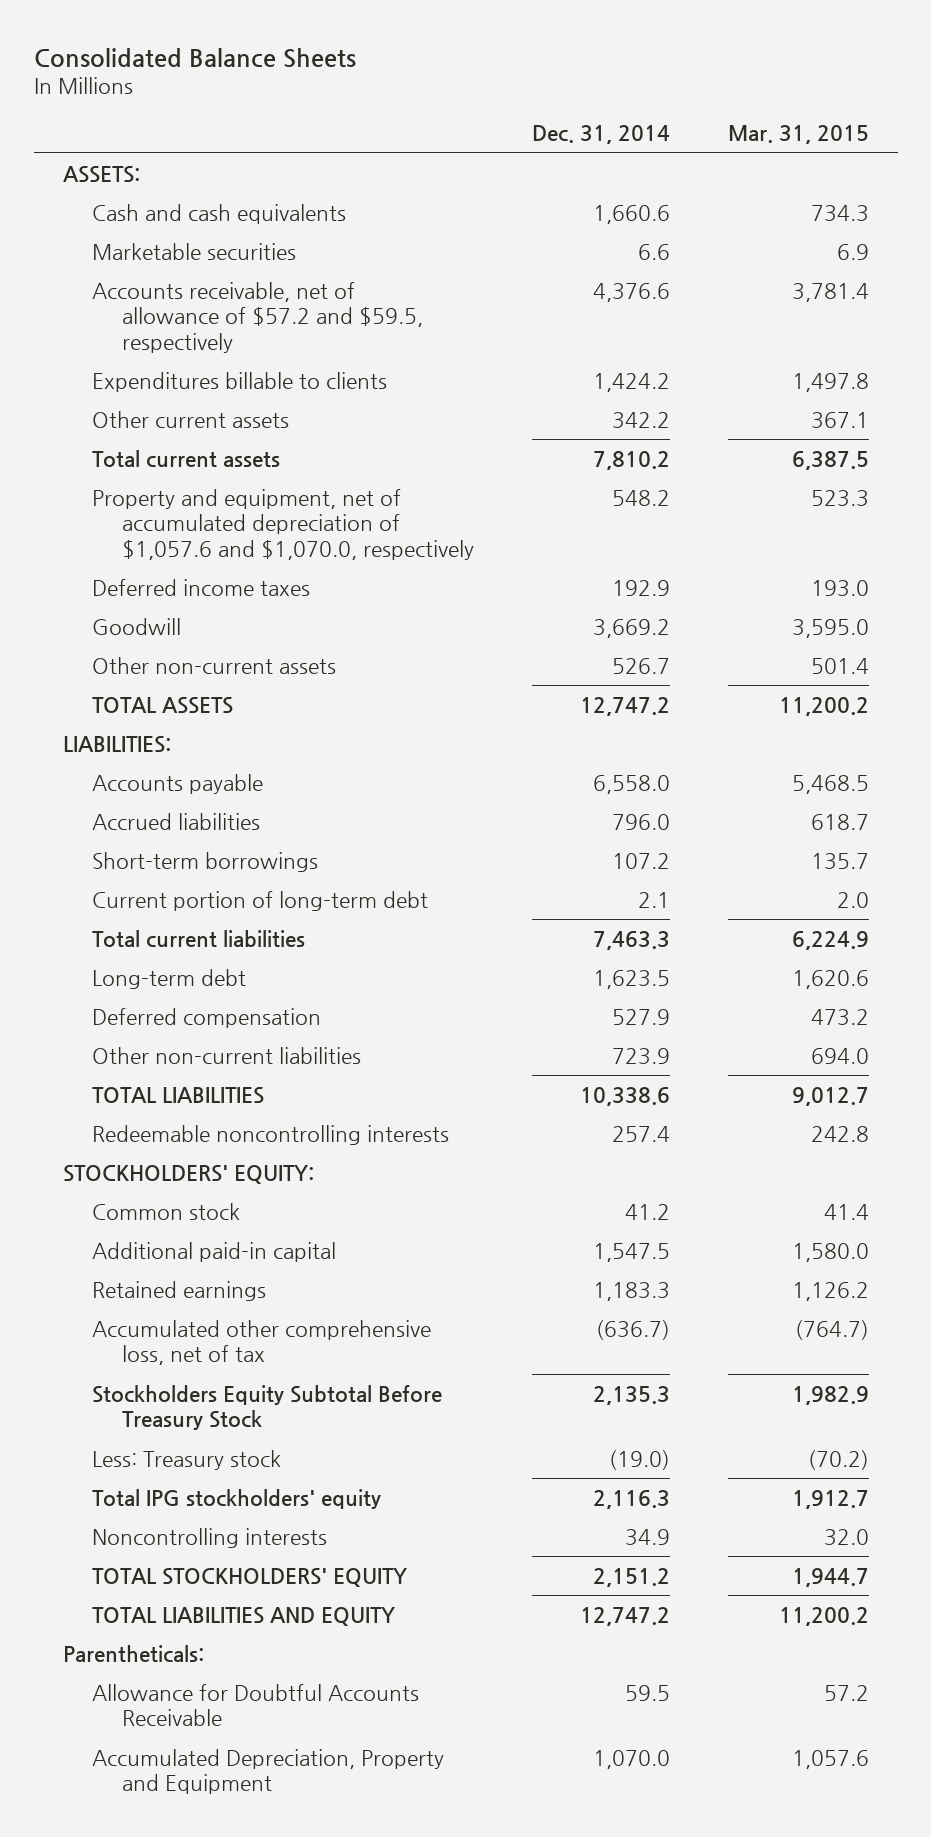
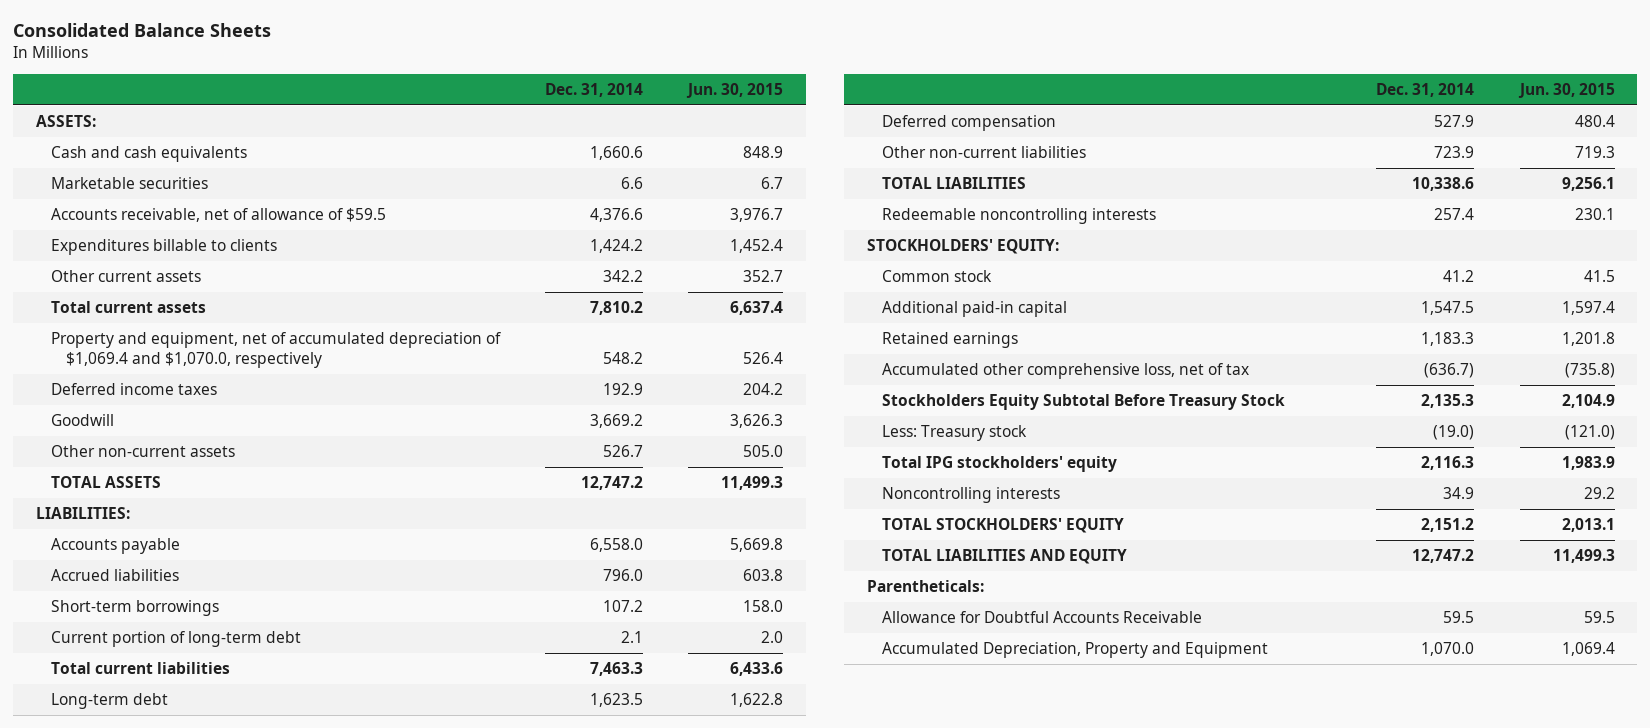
[727,125,869,145] Mar. 31, 2015 -> none
none -> [686,82,784,98] Jun. 30, 2015
[92,281,423,353] Accounts receivable, net of allowance of $57.2 and $59.5, respectively -> [51,208,387,223] Accounts receivable, net of allowance of $59.5
[92,488,474,560] Property and equipment, net of accumulated depreciation of $1,057.6 and $1,070.0, respectively -> [51,332,502,368] Property and equipment, net of accumulated depreciation of $1,069.4 and $1,070.0, respectively

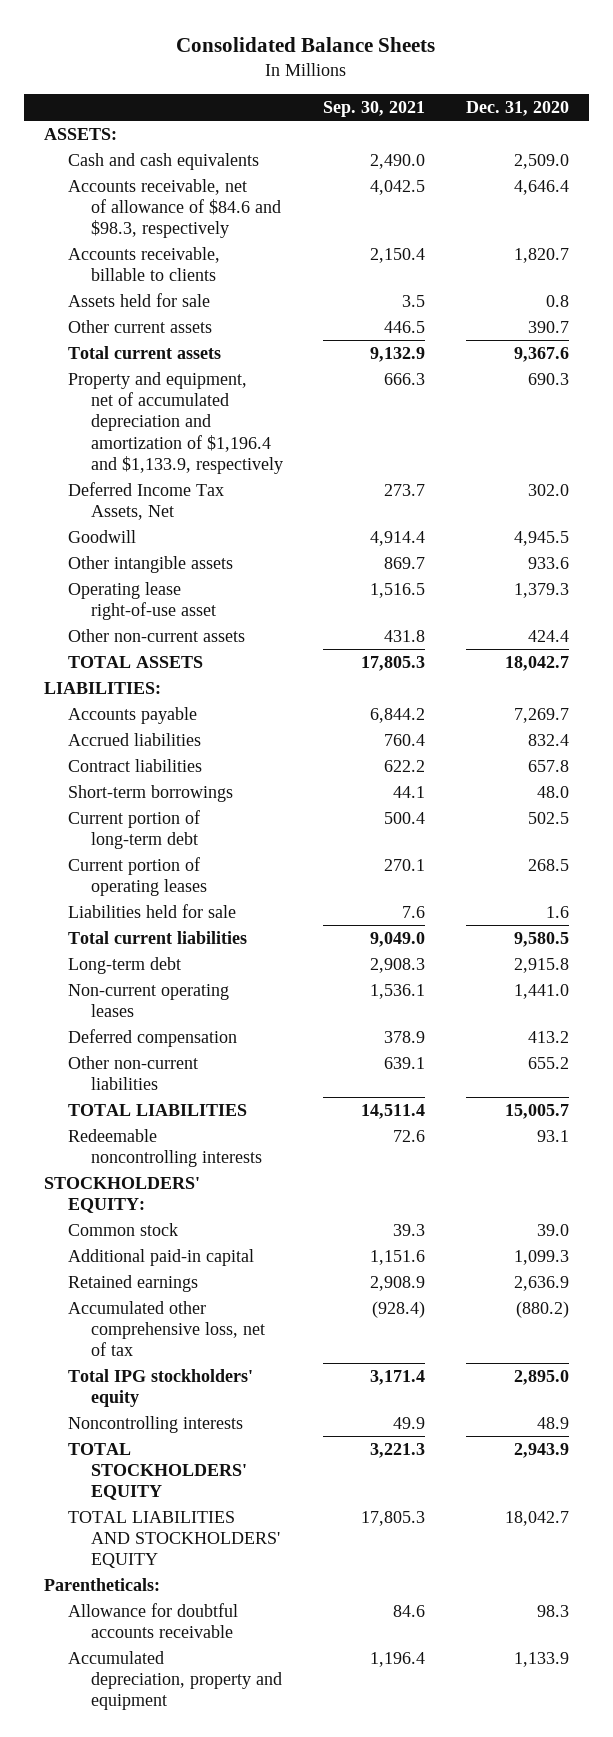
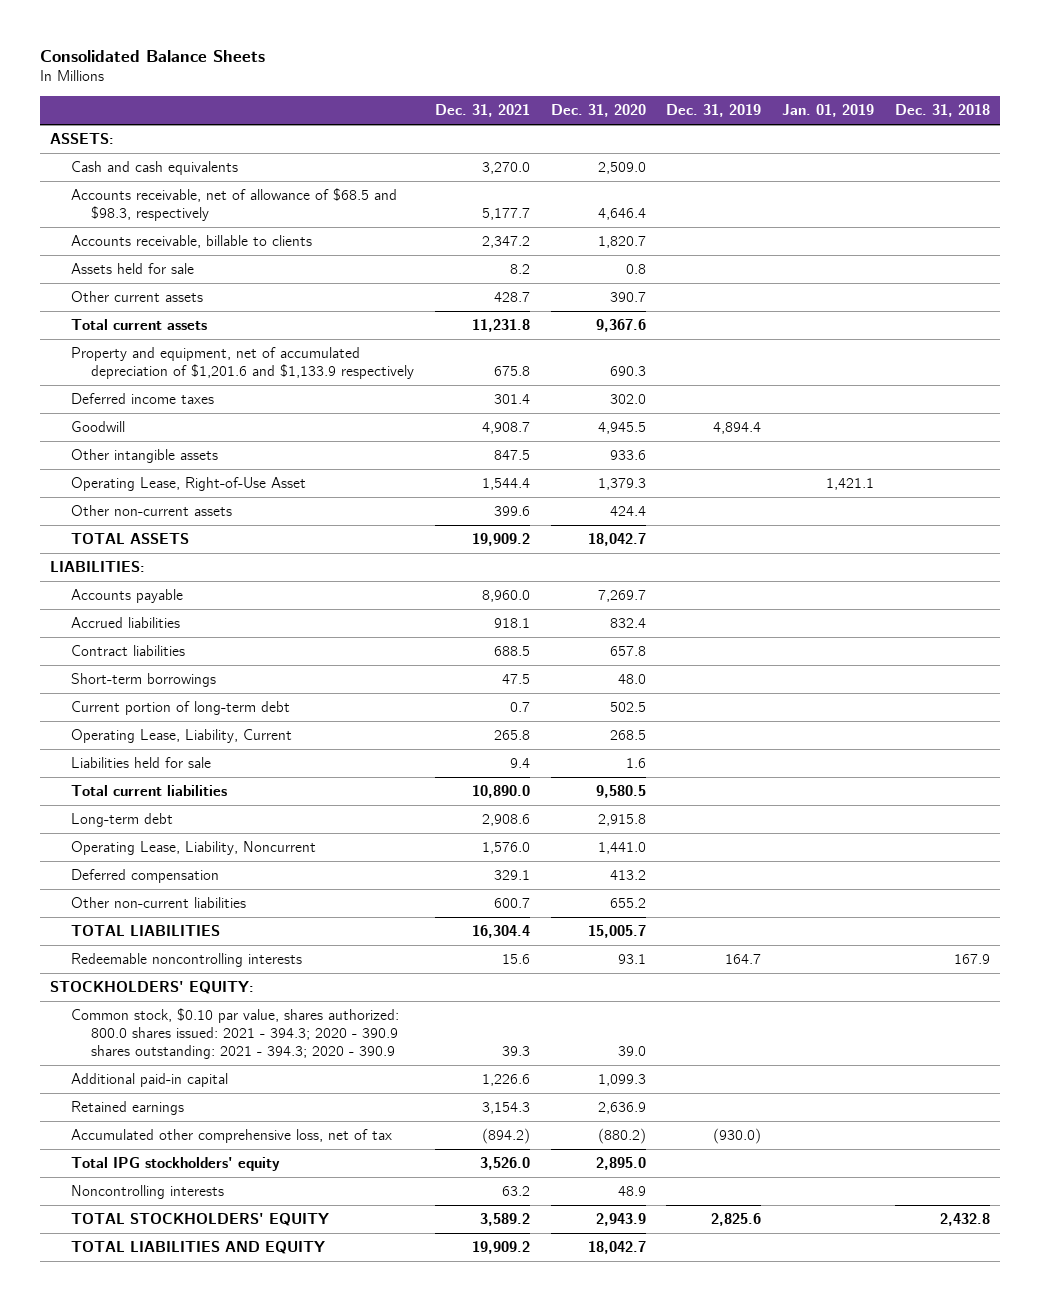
[323,101,426,118] Sep. 30, 2021 -> none
none -> [434,103,530,117] Dec. 31, 2021
none -> [666,103,762,117] Dec. 31, 2019
none -> [782,103,875,117] Jan. 01, 2019
none -> [894,103,990,117] Dec. 31, 2018
[67,178,282,239] Accounts receivable, net of allowance of $84.6 and $98.3, respectively -> [70,188,397,221] Accounts receivable, net of allowance of $68.5 and $98.3, respectively
[67,371,284,475] Property and equipment, net of accumulated depreciation and amortization of $1,196.4 and $1,133.9, respectively -> [70,347,415,379] Property and equipment, net of accumulated depreciation of $1,201.6 and $1,133.9 respectively
[67,481,224,521] Deferred Income Tax Assets, Net -> [70,393,214,405] Deferred income taxes
[67,581,217,621] Operating lease right-of-use asset -> [70,477,306,492] Operating Lease, Right-of-Use Asset
[67,856,208,897] Current portion of operating leases -> [70,729,292,744] Operating Lease, Liability, Current
[67,983,229,1018] Non-current operating leases -> [70,841,316,856] Operating Lease, Liability, Noncurrent
[67,1222,178,1236] Common stock -> [70,1008,399,1059] Common stock, $0.10 par value, shares authorized: 800.0 shares issued: 2021 - 394.3; 2020 - 390.9 shares outstanding: 2021 - 394.3; 2020 - 390.9
[43,1577,160,1591] Parentheticals: -> none
[67,1602,238,1639] Allowance for doubtful accounts receivable -> none
[67,1650,283,1711] Accumulated depreciation, property and equipment -> none
[67,1510,281,1569] TOTAL LIABILITIES AND STOCKHOLDERS' EQUITY -> [70,1241,325,1255] TOTAL LIABILITIES AND EQUITY

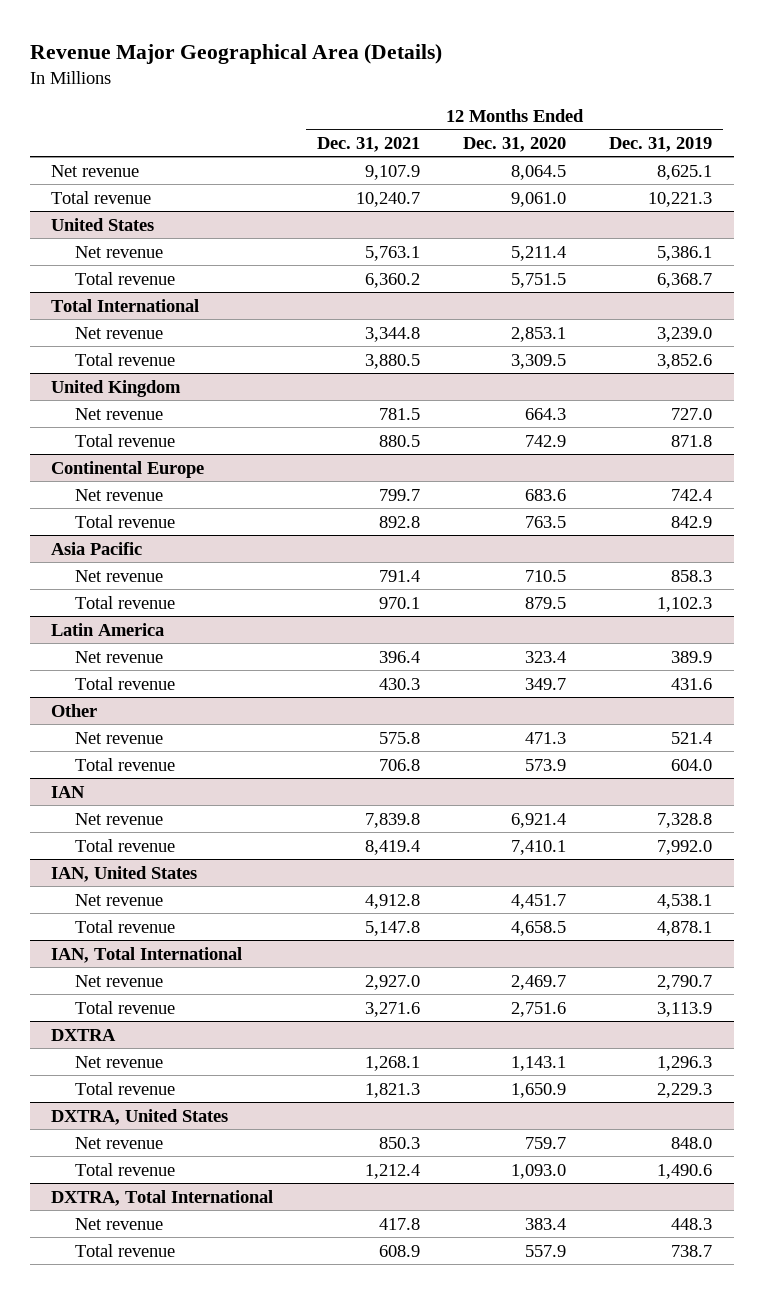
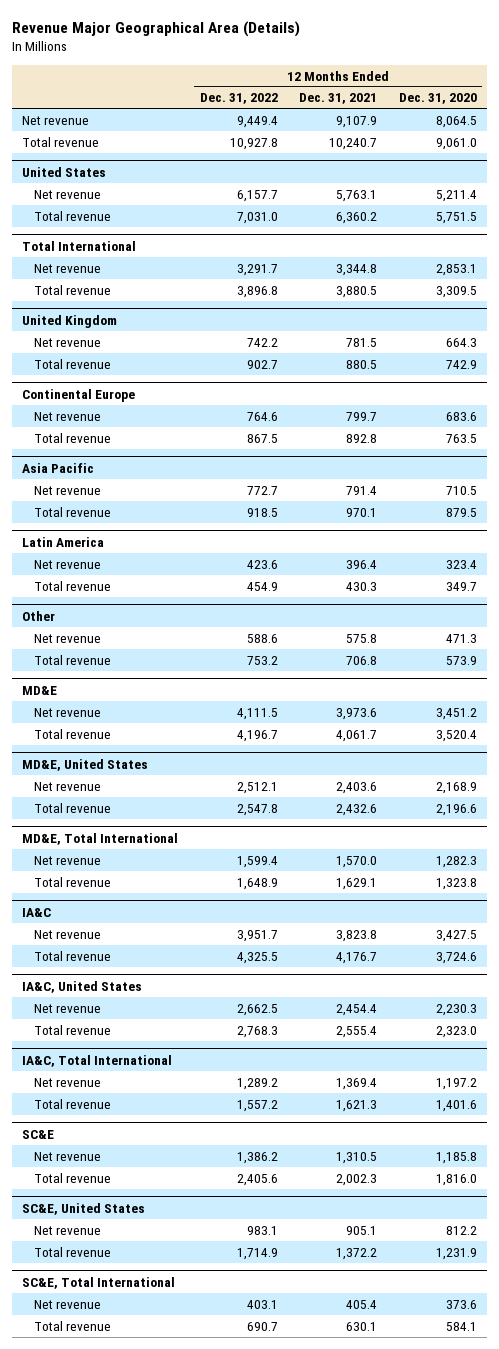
[609,136,713,152] Dec. 31, 2019 -> none
none -> [199,93,278,105] Dec. 31, 2022
[51,785,86,798] IAN -> none
[51,865,198,882] IAN, United States -> none
[51,946,243,963] IAN, Total International -> none
[51,1028,117,1041] DXTRA -> none
[51,1108,229,1125] DXTRA, United States -> none
[51,1189,274,1206] DXTRA, Total International -> none
none -> [22,685,58,695] MD&E
[364,812,420,828] 7,839.8 -> [336,707,378,720] 3,973.6
[511,812,567,828] 6,921.4 -> [435,707,477,720] 3,451.2
[364,839,420,855] 8,419.4 -> [336,729,378,742] 4,061.7
[511,839,567,855] 7,410.1 -> [435,729,477,742] 3,520.4
none -> [22,758,149,771] MD&E, United States
[364,893,420,909] 4,912.8 -> [336,781,378,794] 2,403.6
[511,893,567,909] 4,451.7 -> [435,781,477,794] 2,168.9
[364,920,420,936] 5,147.8 -> [336,803,378,816] 2,432.6
[511,920,567,936] 4,658.5 -> [435,803,477,816] 2,196.6
none -> [22,832,179,845] MD&E, Total International
[364,974,420,990] 2,927.0 -> [336,855,378,868] 1,570.0
[511,974,567,990] 2,469.7 -> [435,855,477,868] 1,282.3
[364,1001,420,1017] 3,271.6 -> [336,877,378,890] 1,629.1
[511,1001,567,1017] 2,751.6 -> [435,877,477,890] 1,323.8
none -> [22,907,52,917] IA&C
[364,1055,420,1071] 1,268.1 -> [336,929,378,942] 3,823.8
[511,1055,567,1071] 1,143.1 -> [435,929,477,942] 3,427.5
[364,1082,420,1098] 1,821.3 -> [336,951,378,964] 4,176.7
[511,1082,567,1098] 1,650.9 -> [435,951,477,964] 3,724.6
none -> [22,980,143,993] IA&C, United States
[378,1136,420,1149] 850.3 -> [336,1003,378,1016] 2,454.4
[525,1136,567,1149] 759.7 -> [435,1003,477,1016] 2,230.3
[364,1163,420,1179] 1,212.4 -> [336,1025,378,1038] 2,555.4
[511,1163,567,1179] 1,093.0 -> [435,1025,477,1038] 2,323.0
none -> [22,1054,173,1067] IA&C, Total International
[378,1217,420,1230] 417.8 -> [336,1077,378,1090] 1,369.4
[525,1217,567,1230] 383.4 -> [435,1077,477,1090] 1,197.2
[378,1244,420,1257] 608.9 -> [336,1099,378,1112] 1,621.3
[525,1244,567,1257] 557.9 -> [435,1099,477,1112] 1,401.6
none -> [22,1129,55,1139] SC&E
none -> [34,1151,102,1161] Net revenue
none -> [34,1172,112,1183] Total revenue
none -> [22,1202,146,1215] SC&E, United States
none -> [34,1225,102,1235] Net revenue
none -> [34,1246,112,1257] Total revenue
none -> [22,1276,176,1289] SC&E, Total International
none -> [34,1299,102,1309] Net revenue
none -> [34,1320,112,1331] Total revenue

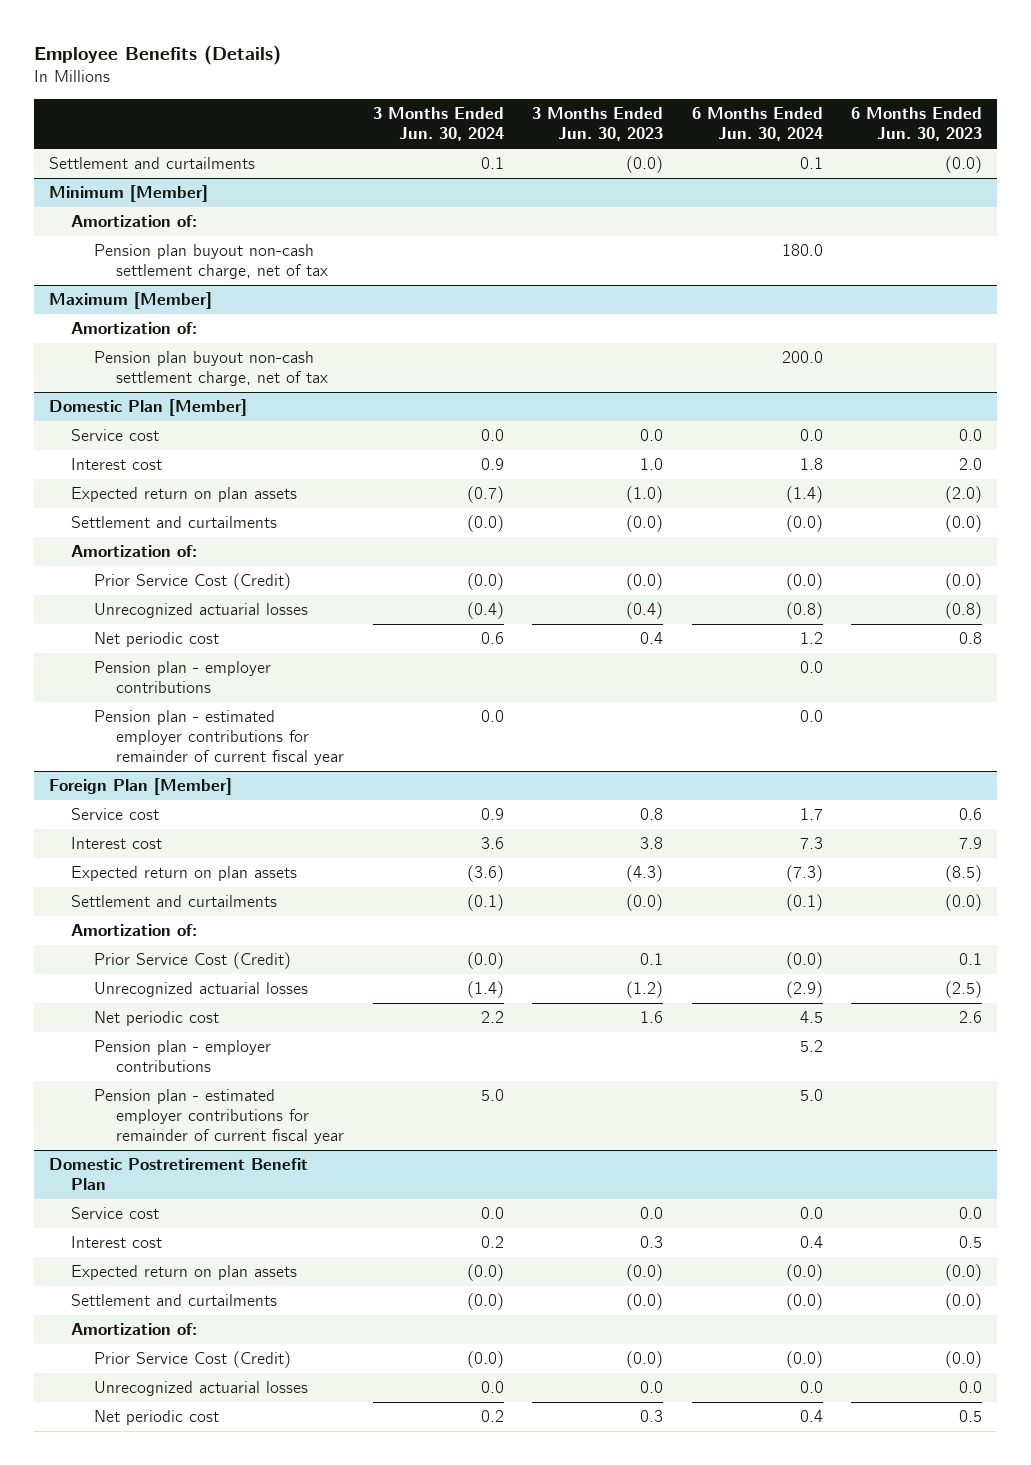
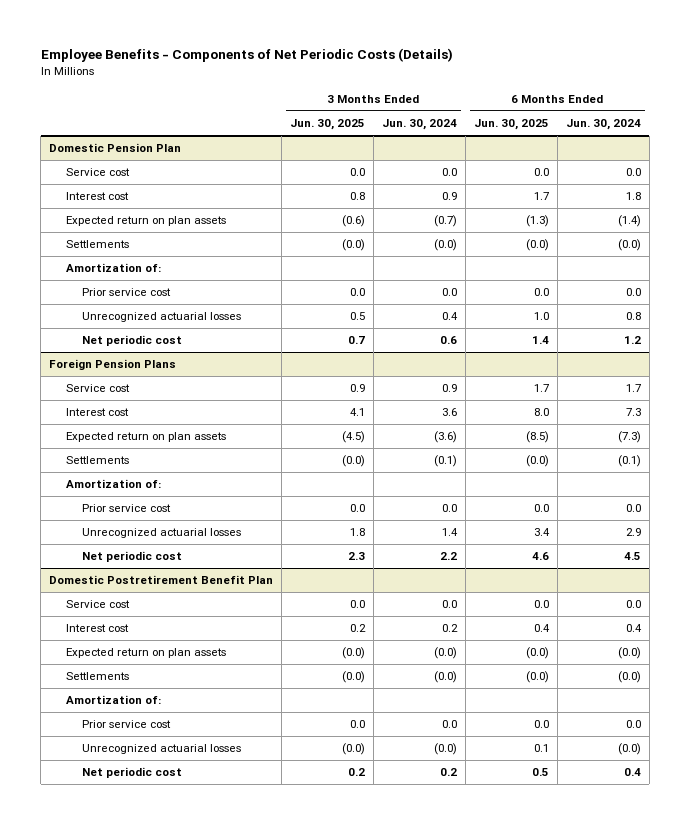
[34,45,282,66] Employee Benefits (Details) -> [40,47,453,62] Employee Benefits - Components of Net Periodic Costs (Details)
[532,107,664,142] 3 Months Ended Jun. 30, 2023 -> none
[851,107,983,142] 6 Months Ended Jun. 30, 2023 -> none
none -> [290,119,366,131] Jun. 30, 2025
none -> [473,119,549,131] Jun. 30, 2025
[48,157,255,170] Settlement and curtailments -> none
[48,185,208,203] Minimum [Member] -> none
[71,215,198,228] Amortization of: -> none
[93,244,328,280] Pension plan buyout non-cash settlement charge, net of tax -> none
[48,292,212,310] Maximum [Member] -> none
[71,322,198,335] Amortization of: -> none
[93,351,328,387] Pension plan buyout non-cash settlement charge, net of tax -> none
[48,399,247,417] Domestic Plan [Member] -> [49,143,182,153] Domestic Pension Plan
[71,516,278,529] Settlement and curtailments -> [65,240,129,249] Settlements
[93,573,291,591] Prior Service Cost (Credit) -> [82,288,172,297] Prior service cost
[466,573,504,591] (0.0) -> [441,288,457,297] 0.0
[785,573,823,591] (0.0) -> [625,288,641,297] 0.0
[466,602,504,620] (0.4) -> [441,312,458,321] 0.4
[785,602,823,620] (0.8) -> [625,312,641,321] 0.8
[93,661,271,694] Pension plan - employer contributions -> none
[93,710,344,766] Pension plan - estimated employer contributions for remainder of current fiscal year -> none
[48,778,232,796] Foreign Plan [Member] -> [49,359,177,371] Foreign Pension Plans
[71,895,278,908] Settlement and curtailments -> [65,456,129,465] Settlements
[93,952,291,970] Prior Service Cost (Credit) -> [82,504,172,513] Prior service cost
[466,952,504,970] (0.0) -> [441,504,457,513] 0.0
[785,952,823,970] (0.0) -> [625,504,641,513] 0.0
[466,981,504,999] (1.4) -> [441,528,458,537] 1.4
[785,981,823,999] (2.9) -> [625,528,641,537] 2.9
[93,1040,271,1073] Pension plan - employer contributions -> none
[93,1089,344,1145] Pension plan - estimated employer contributions for remainder of current fiscal year -> none
[71,1294,278,1307] Settlement and curtailments -> [65,672,129,681] Settlements
[93,1351,291,1369] Prior Service Cost (Credit) -> [82,720,172,729] Prior service cost
[466,1351,504,1369] (0.0) -> [441,720,457,729] 0.0
[785,1351,823,1369] (0.0) -> [625,720,641,729] 0.0
[480,1381,504,1394] 0.0 -> [433,743,457,756] (0.0)
[799,1381,823,1394] 0.0 -> [617,743,641,756] (0.0)

